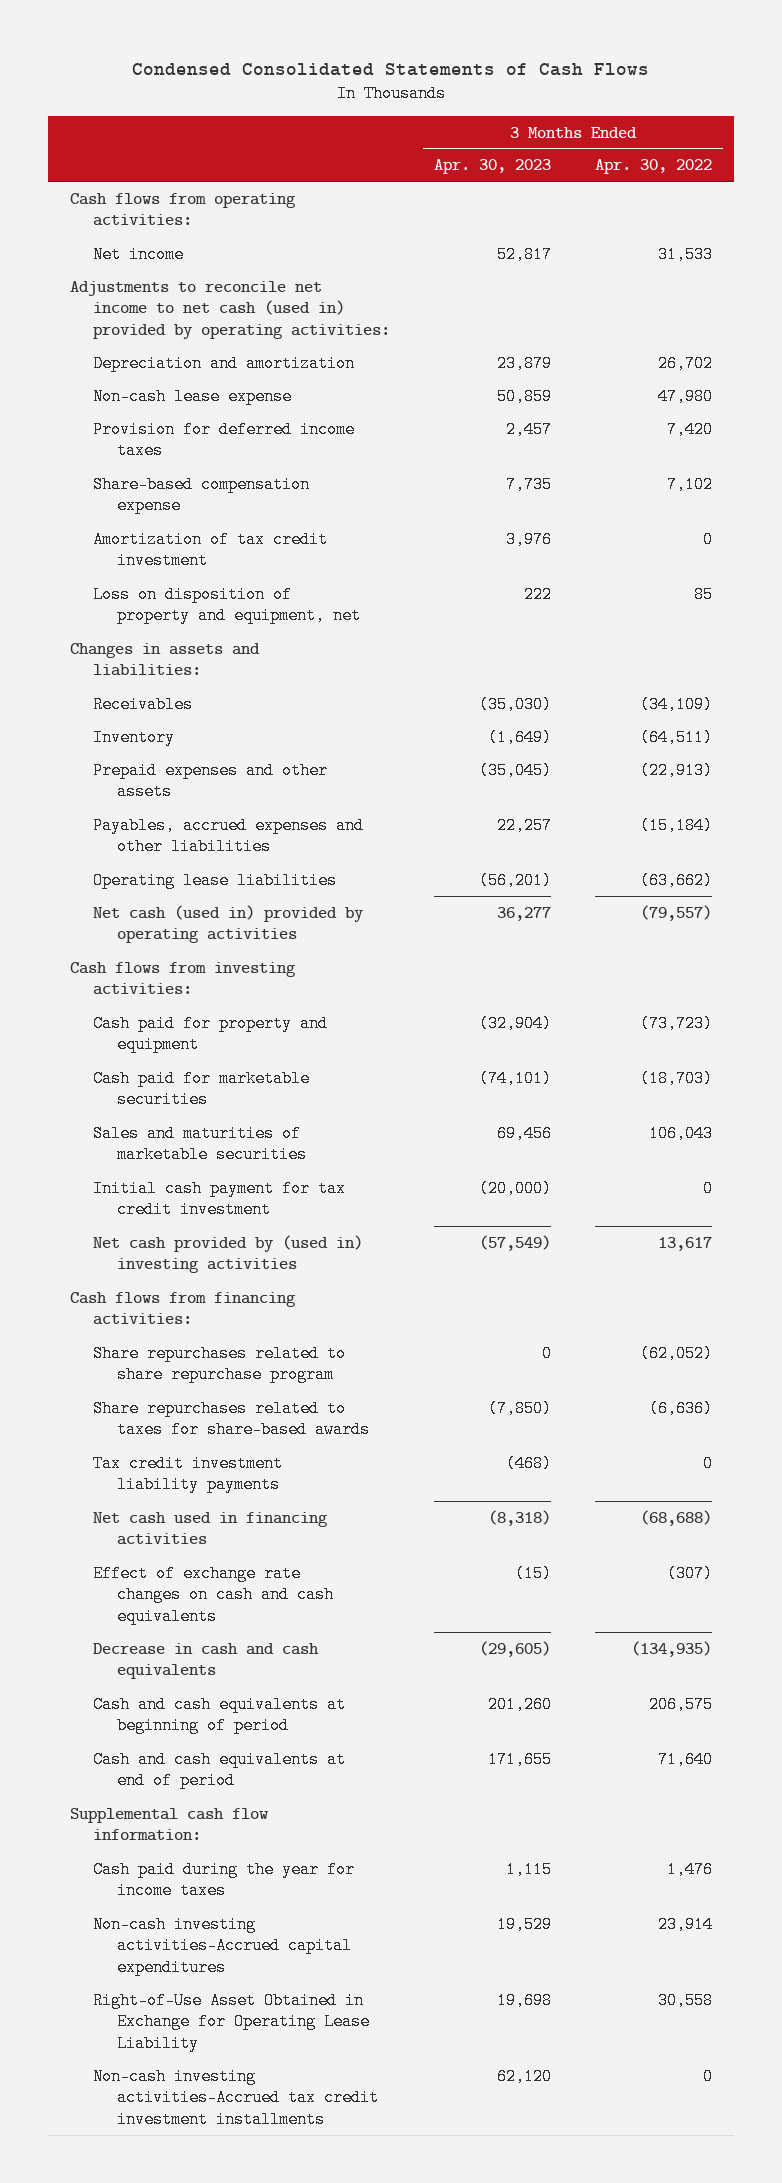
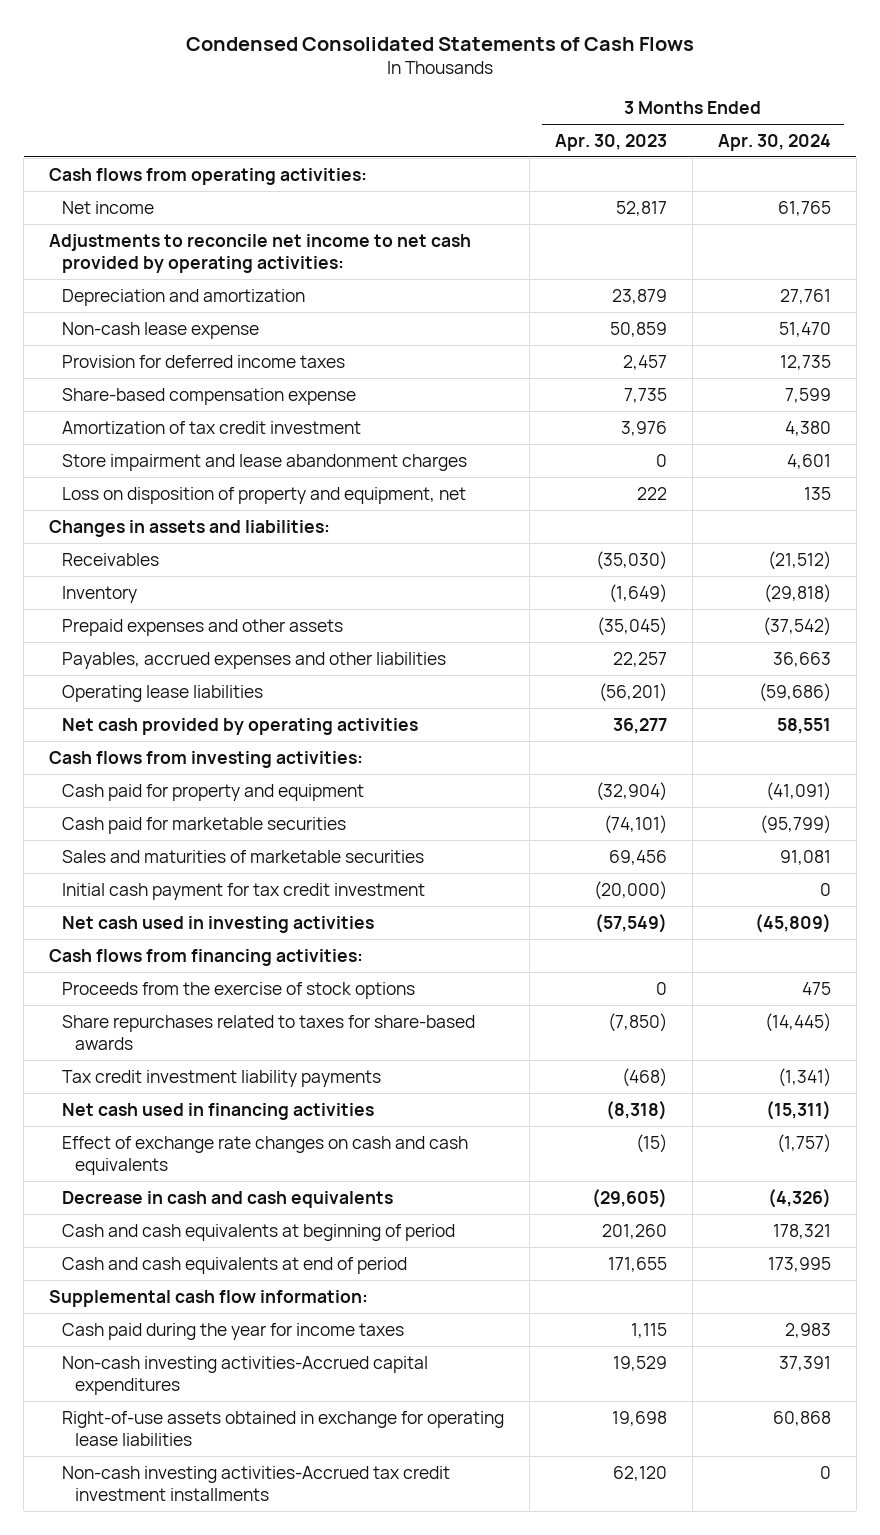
[594,159,712,175] Apr. 30, 2022 -> none
none -> [717,133,831,151] Apr. 30, 2024
[69,280,391,340] Adjustments to reconcile net income to net cash (used in) provided by operating activities: -> [49,233,472,273] Adjustments to reconcile net income to net cash provided by operating activities:
none -> [62,453,468,471] Store impairment and lease abandonment charges
[93,904,365,944] Net cash (used in) provided by operating activities -> [62,717,419,735] Net cash provided by operating activities
[93,1234,364,1274] Net cash provided by (used in) investing activities -> [62,915,375,933] Net cash used in investing activities
[93,1344,347,1384] Share repurchases related to share repurchase program -> none
none -> [62,981,416,999] Proceeds from the exercise of stock options
[93,1991,370,2053] Right-of-Use Asset Obtained in Exchange for Operating Lease Liability -> [62,1410,505,1446] Right-of-use assets obtained in exchange for operating lease liabilities

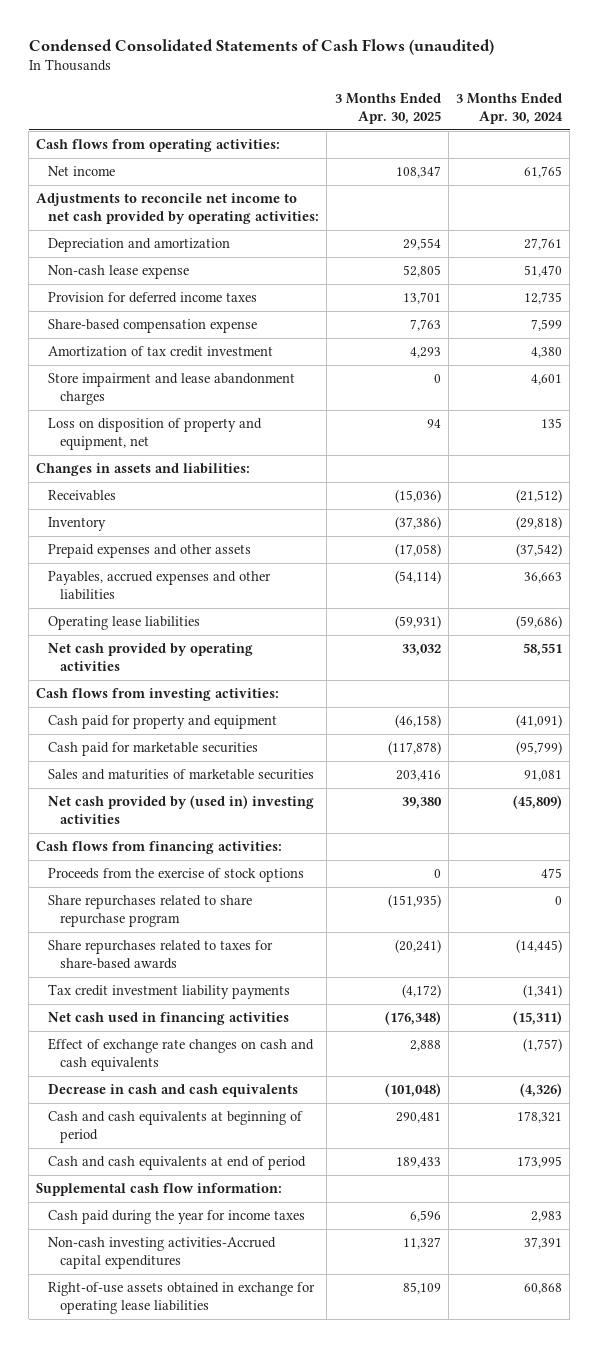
[186,36,695,51] Condensed Consolidated Statements of Cash Flows -> [28,39,494,56] Condensed Consolidated Statements of Cash Flows (unaudited)
[555,133,668,151] Apr. 30, 2023 -> none
none -> [334,91,441,124] 3 Months Ended Apr. 30, 2025
[62,882,426,900] Initial cash payment for tax credit investment -> none
[62,915,375,933] Net cash used in investing activities -> [48,795,315,825] Net cash provided by (used in) investing activities
none -> [48,895,253,928] Share repurchases related to share repurchase program
[62,1465,451,1501] Non-cash investing activities-Accrued tax credit investment installments -> none

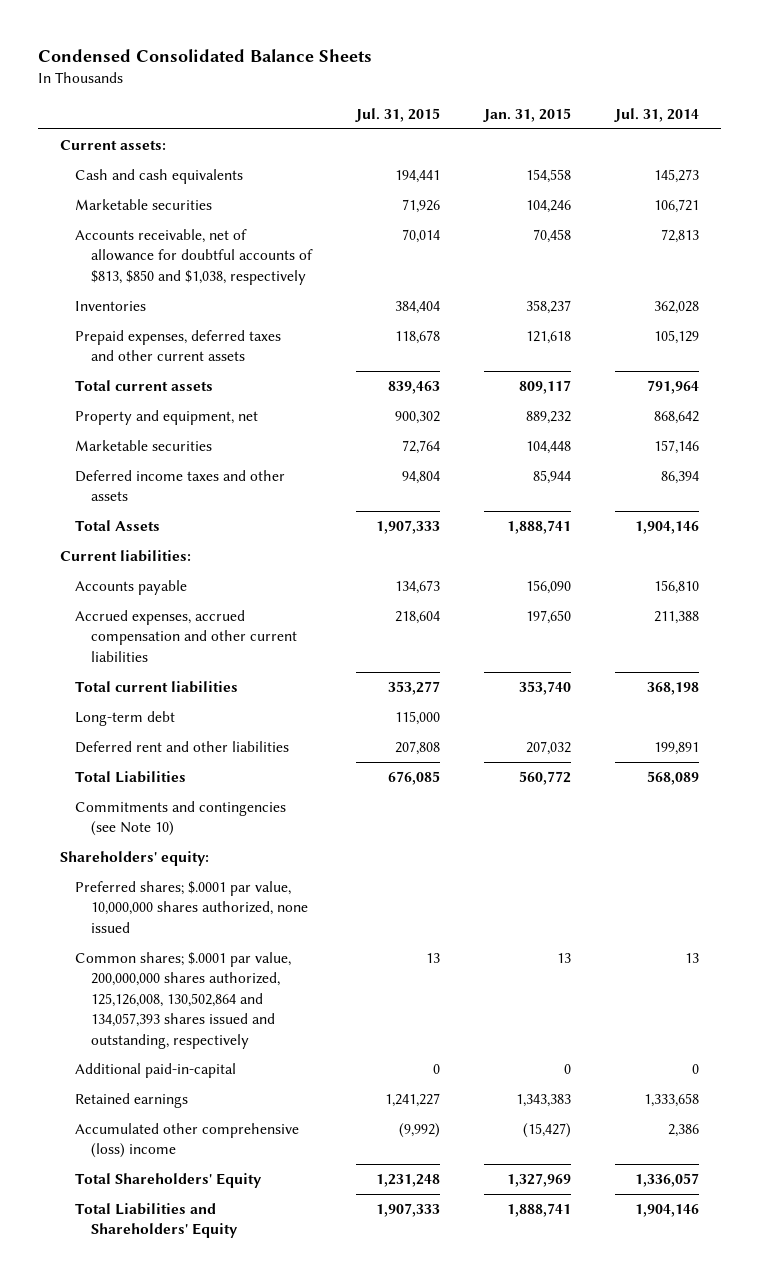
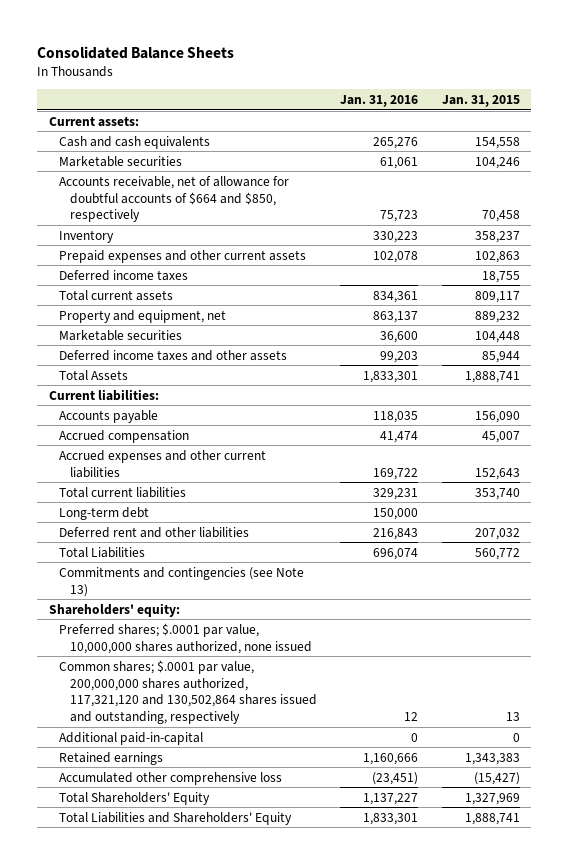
[37,48,372,62] Condensed Consolidated Balance Sheets -> [37,45,235,59] Consolidated Balance Sheets
[355,107,441,122] Jul. 31, 2015 -> none
[614,107,700,122] Jul. 31, 2014 -> none
none -> [340,94,419,107] Jan. 31, 2016
[75,228,314,285] Accounts receivable, net of allowance for doubtful accounts of $813, $850 and $1,038, respectively -> [59,175,290,223] Accounts receivable, net of allowance for doubtful accounts of $664 and $850, respectively
[75,300,147,311] Inventories -> [59,229,115,243] Inventory
[75,329,282,362] Prepaid expenses, deferred taxes and other current assets -> [59,249,307,263] Prepaid expenses and other current assets
[526,330,572,344] 121,618 -> [474,250,520,263] 102,863
none -> [59,269,189,281] Deferred income taxes
none -> [59,429,190,443] Accrued compensation
[75,609,298,662] Accrued expenses, accrued compensation and other current liabilities -> [59,449,267,478] Accrued expenses and other current liabilities
[526,609,572,624] 197,650 -> [474,467,520,480] 152,643
[75,800,287,837] Commitments and contingencies (see Note 10) -> [59,566,305,597] Commitments and contingencies (see Note 13)
[75,951,292,1049] Common shares; $.0001 par value, 200,000,000 shares authorized, 125,126,008, 130,502,864 and 134,057,393 shares issued and outstanding, respectively -> [59,659,317,725] Common shares; $.0001 par value, 200,000,000 shares authorized, 117,321,120 and 130,502,864 shares issued and outstanding, respectively
[75,1122,300,1159] Accumulated other comprehensive (loss) income -> [59,771,283,785] Accumulated other comprehensive loss

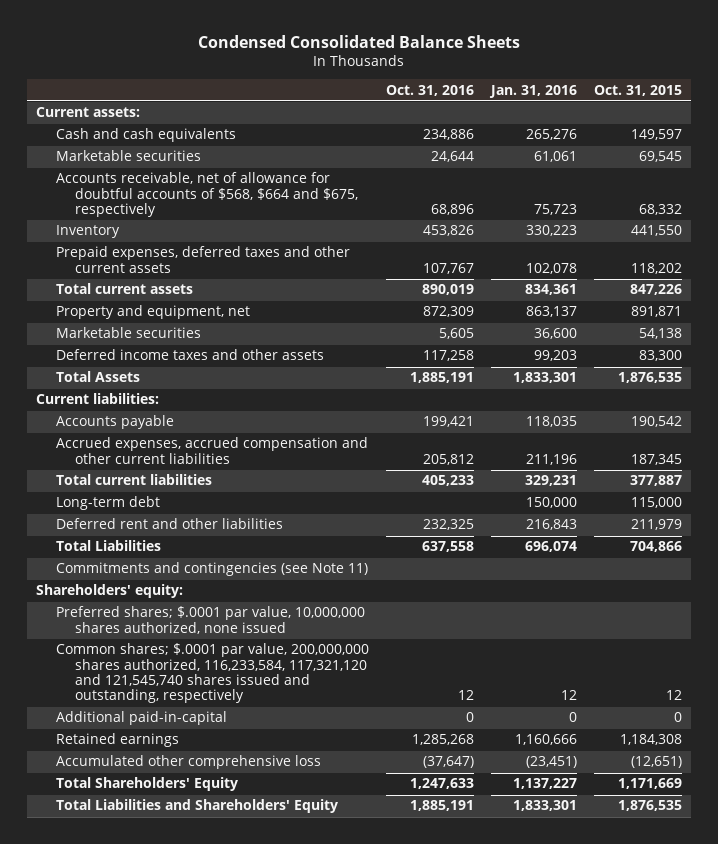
[37,45,235,59] Consolidated Balance Sheets -> [198,34,521,48] Condensed Consolidated Balance Sheets
[441,94,520,107] Jan. 31, 2015 -> none
none -> [385,84,474,96] Oct. 31, 2016
none -> [594,84,683,96] Oct. 31, 2015
[59,175,290,223] Accounts receivable, net of allowance for doubtful accounts of $664 and $850, respectively -> [55,172,359,218] Accounts receivable, net of allowance for doubtful accounts of $568, $664 and $675, respectively
[59,269,189,281] Deferred income taxes -> none
[59,249,307,263] Prepaid expenses and other current assets -> [55,246,350,273] Prepaid expenses, deferred taxes and other current assets
[59,429,190,443] Accrued compensation -> none
[59,449,267,478] Accrued expenses and other current liabilities -> [55,437,368,464] Accrued expenses, accrued compensation and other current liabilities
[373,467,419,480] 169,722 -> [526,453,578,465] 211,196
[59,566,305,597] Commitments and contingencies (see Note 13) -> [55,562,368,577] Commitments and contingencies (see Note 11)
[59,659,317,725] Common shares; $.0001 par value, 200,000,000 shares authorized, 117,321,120 and 130,502,864 shares issued and outstanding, respectively -> [55,643,369,704] Common shares; $.0001 par value, 200,000,000 shares authorized, 116,233,584, 117,321,120 and 121,545,740 shares issued and outstanding, respectively

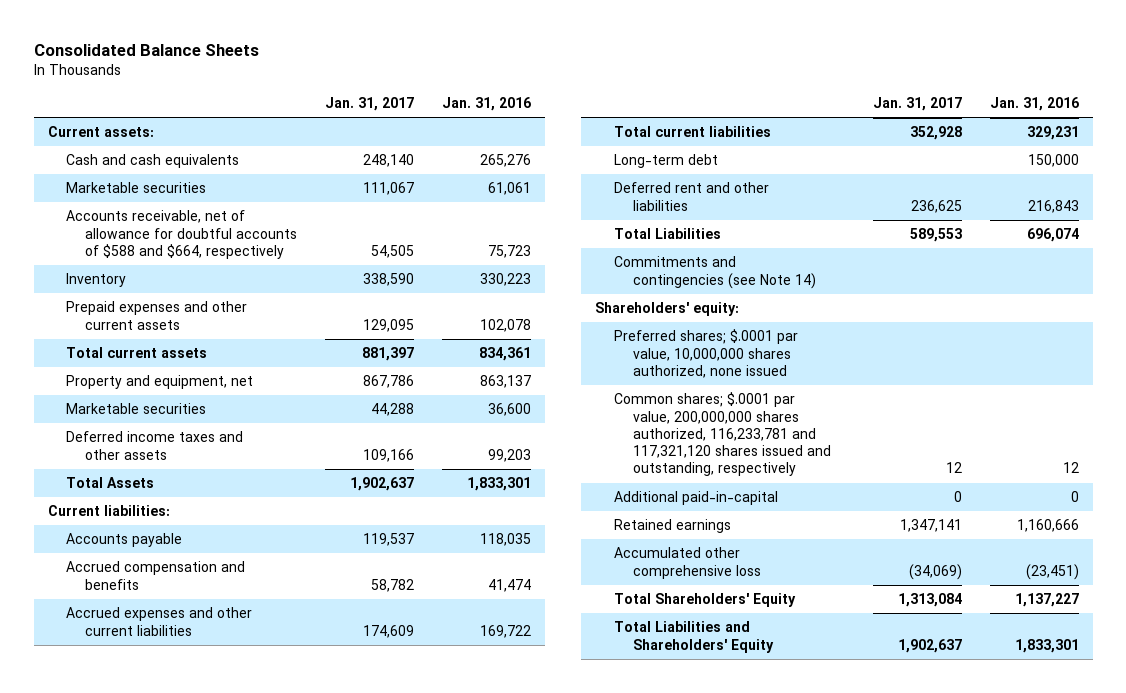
[198,34,521,48] Condensed Consolidated Balance Sheets -> [33,43,259,56] Consolidated Balance Sheets
[385,84,474,96] Oct. 31, 2016 -> none
[594,84,683,96] Oct. 31, 2015 -> none
none -> [325,97,415,112] Jan. 31, 2017
[55,172,359,218] Accounts receivable, net of allowance for doubtful accounts of $568, $664 and $675, respectively -> [66,210,298,259] Accounts receivable, net of allowance for doubtful accounts of $588 and $664, respectively
[55,246,350,273] Prepaid expenses, deferred taxes and other current assets -> [66,301,248,330] Prepaid expenses and other current assets
none -> [66,561,246,590] Accrued compensation and benefits
[55,437,368,464] Accrued expenses, accrued compensation and other current liabilities -> [66,607,253,636] Accrued expenses and other current liabilities
[526,453,578,465] 211,196 -> [480,624,532,638] 169,722
[55,562,368,577] Commitments and contingencies (see Note 11) -> [613,256,816,289] Commitments and contingencies (see Note 14)
[55,643,369,704] Common shares; $.0001 par value, 200,000,000 shares authorized, 116,233,584, 117,321,120 and 121,545,740 shares issued and outstanding, respectively -> [613,392,831,477] Common shares; $.0001 par value, 200,000,000 shares authorized, 116,233,781 and 117,321,120 shares issued and outstanding, respectively

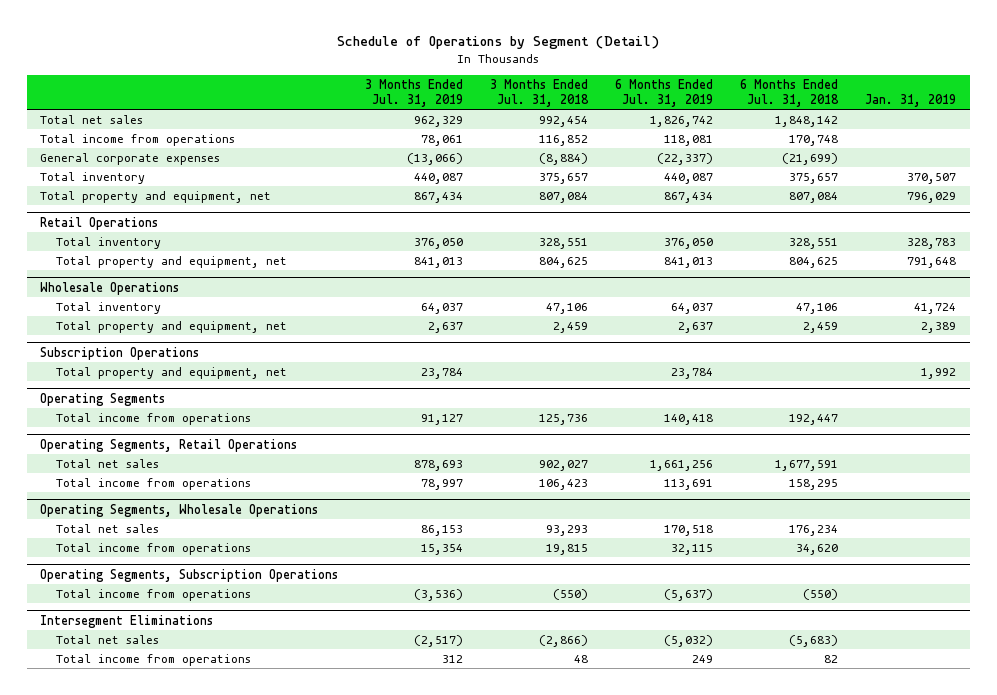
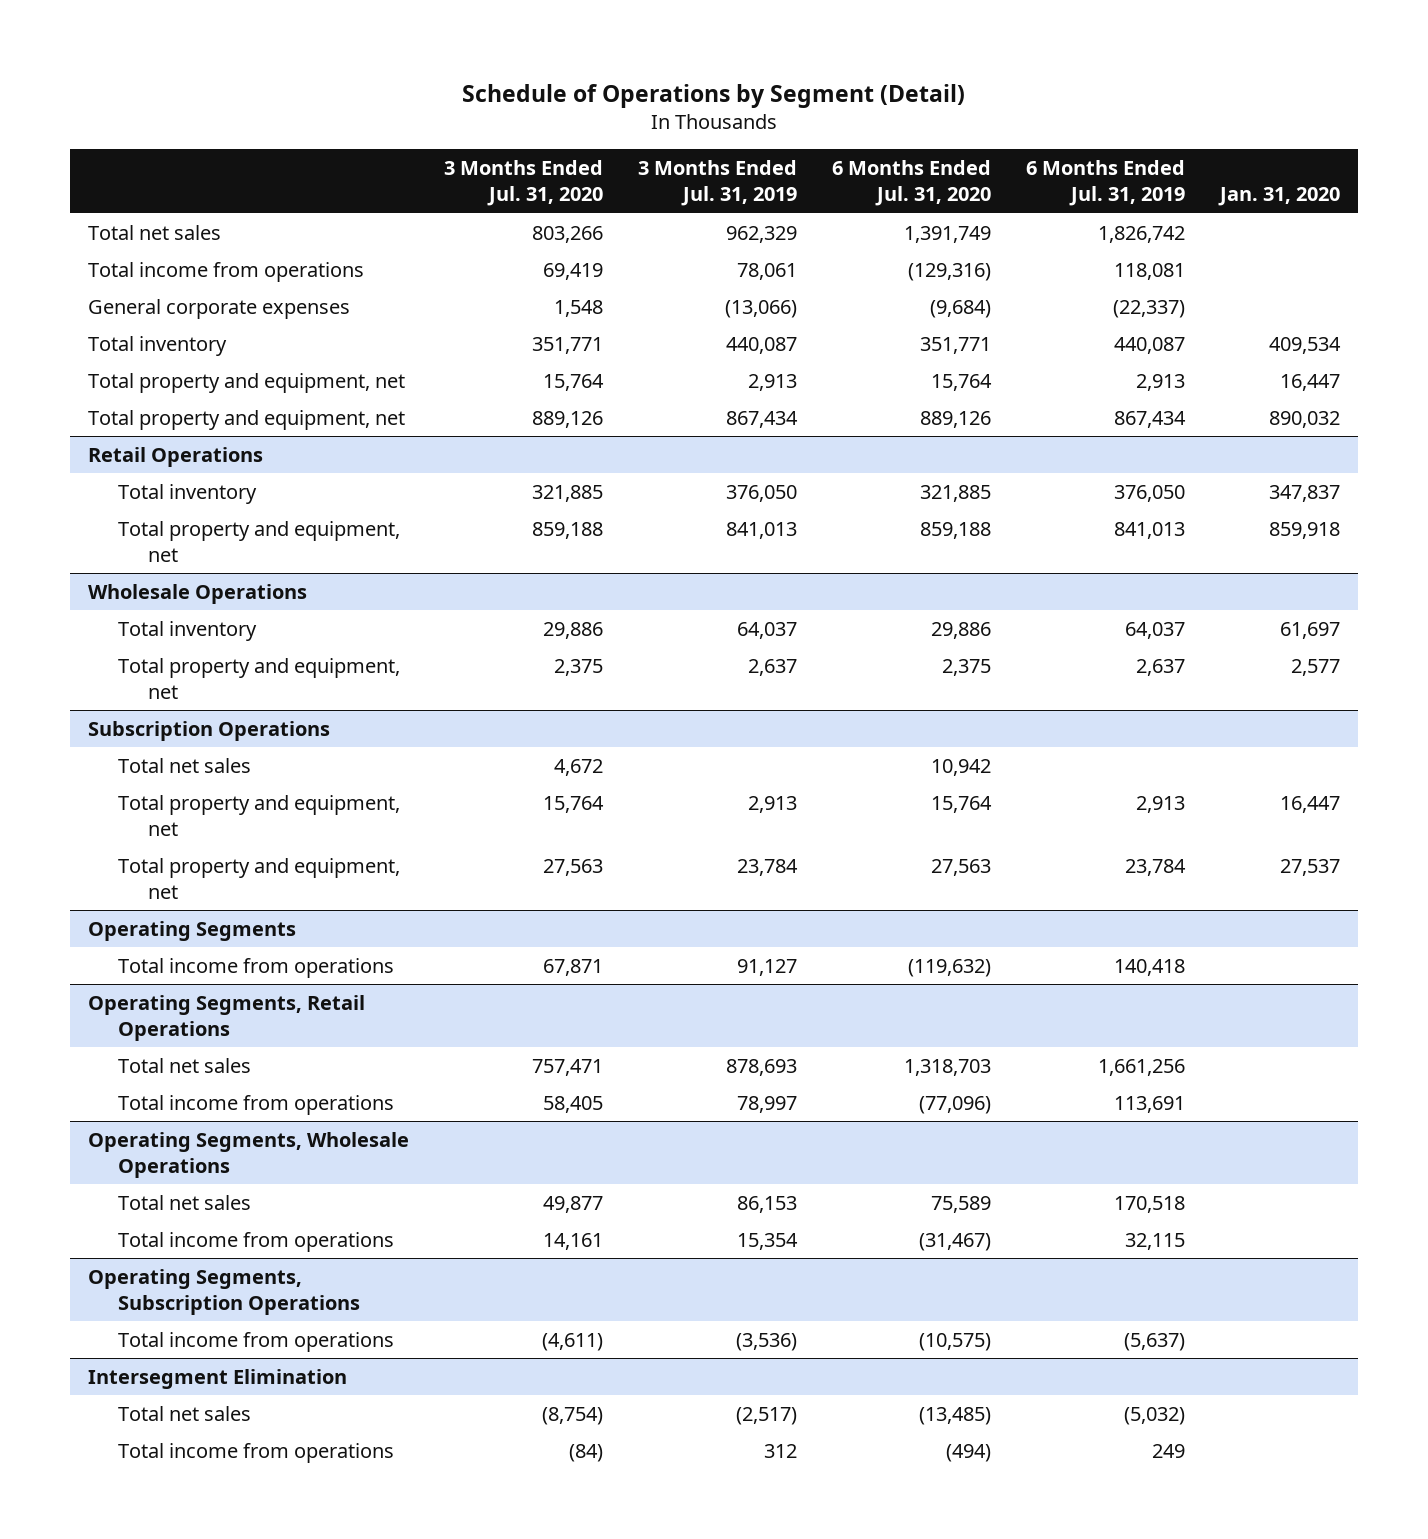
[490,78,590,108] 3 Months Ended Jul. 31, 2018 -> none
[740,78,840,108] 6 Months Ended Jul. 31, 2018 -> none
[865,94,957,108] Jan. 31, 2019 -> none
none -> [444,160,604,207] 3 Months Ended Jul. 31, 2020
none -> [832,160,992,207] 6 Months Ended Jul. 31, 2020
none -> [1218,187,1341,207] Jan. 31, 2020
none -> [87,373,405,394] Total property and equipment, net
none -> [117,758,251,774] Total net sales
none -> [117,795,400,837] Total property and equipment, net
[40,614,214,628] Intersegment Eliminations -> [87,1369,347,1390] Intersegment Elimination

